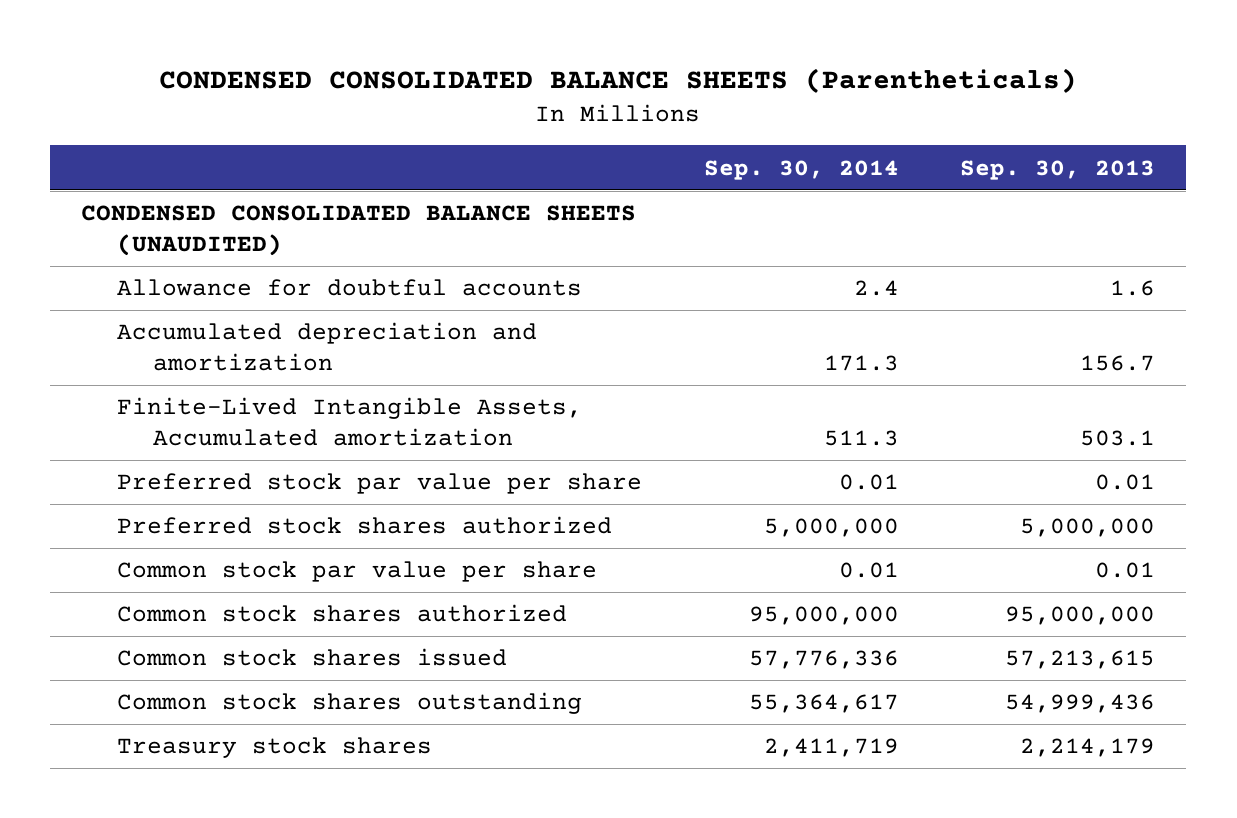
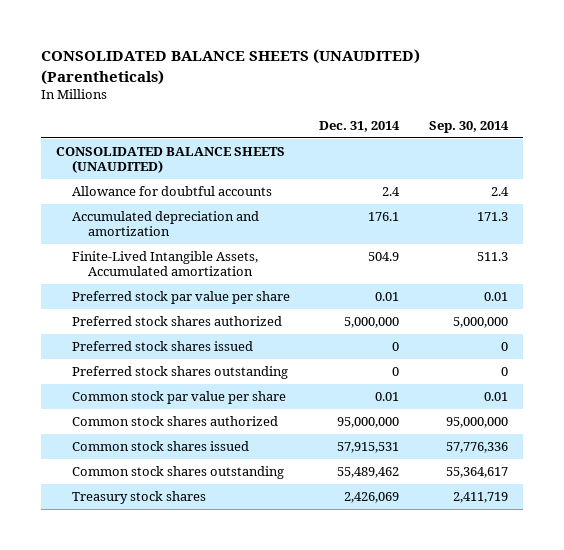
[159,68,1078,94] CONDENSED CONSOLIDATED BALANCE SHEETS (Parentheticals) -> [41,49,421,85] CONSOLIDATED BALANCE SHEETS (UNAUDITED) (Parentheticals)
[960,159,1156,180] Sep. 30, 2013 -> none
none -> [319,120,401,132] Dec. 31, 2014
[81,205,637,256] CONDENSED CONSOLIDATED BALANCE SHEETS (UNAUDITED) -> [55,147,285,174] CONSOLIDATED BALANCE SHEETS (UNAUDITED)
none -> [72,341,254,352] Preferred stock shares issued
none -> [72,366,289,380] Preferred stock shares outstanding

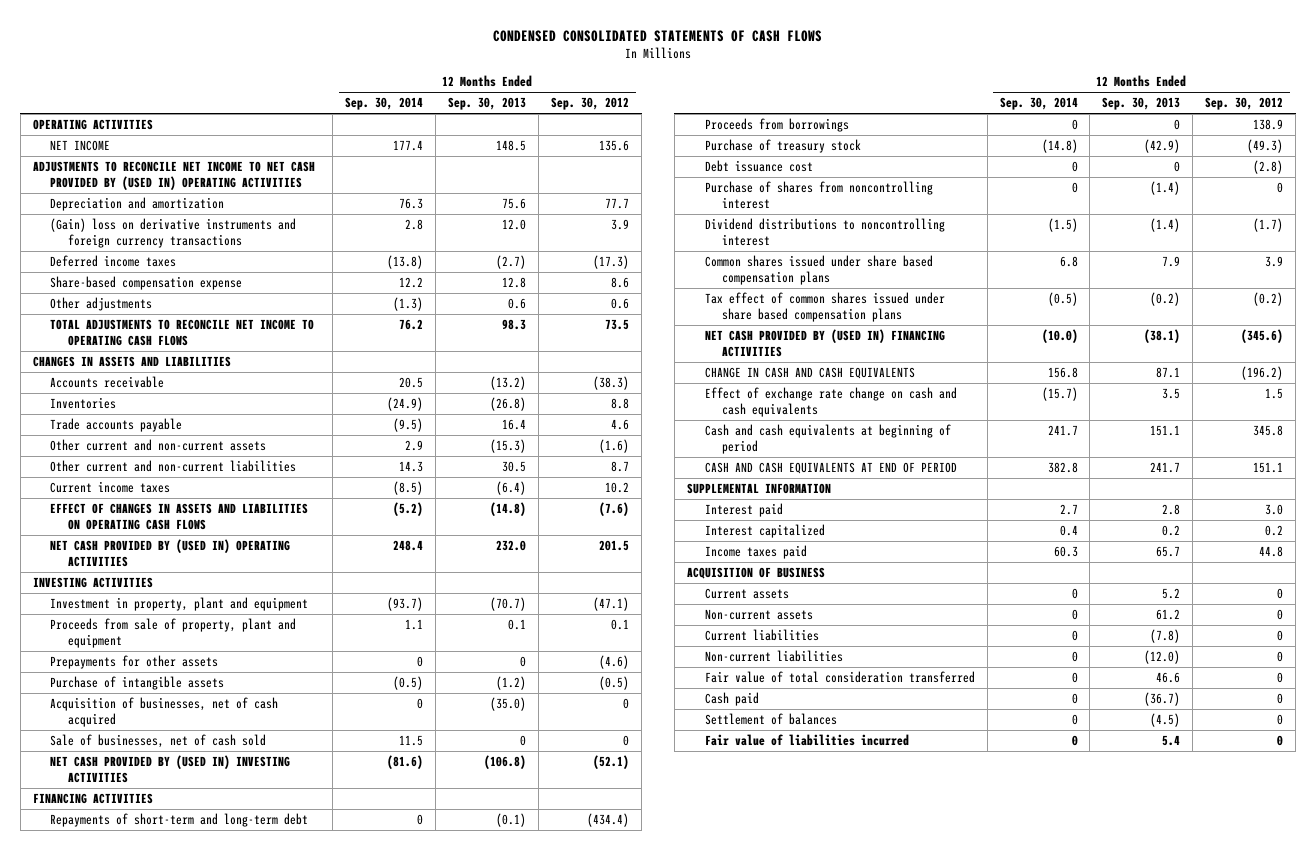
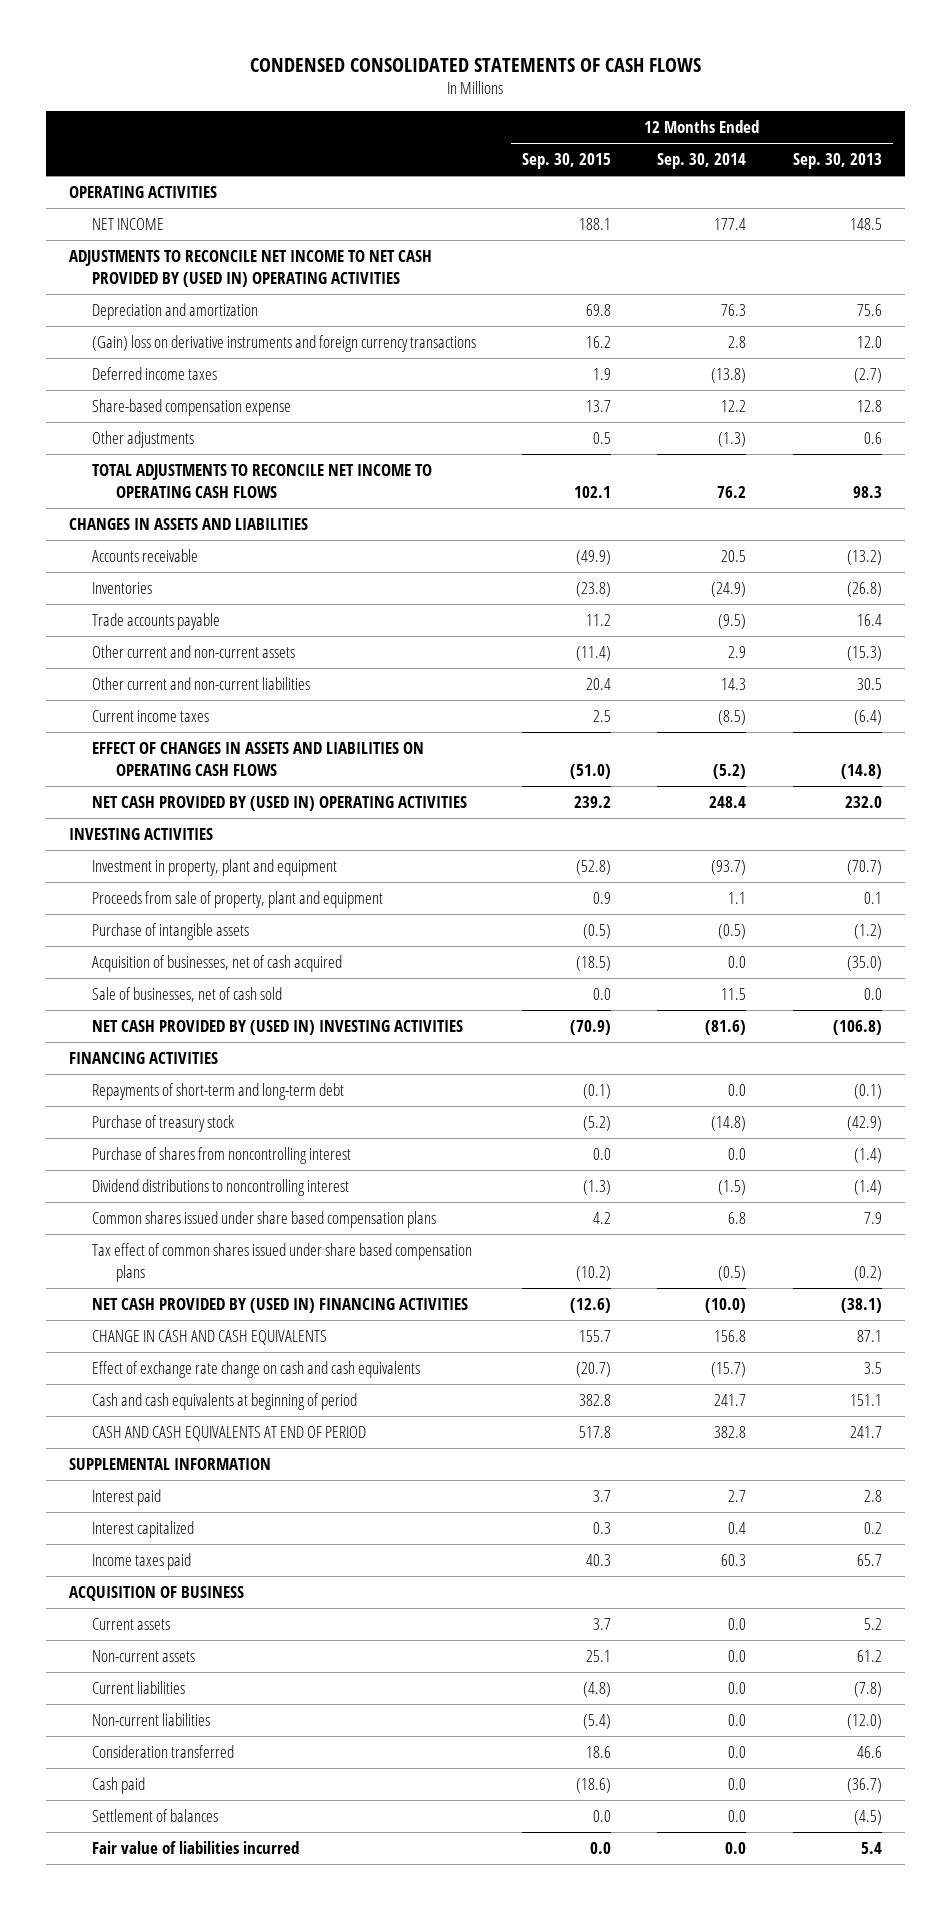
[551,97,630,111] Sep. 30, 2012 -> none
none -> [522,153,612,170] Sep. 30, 2015
[50,655,219,670] Prepayments for other assets -> none
[417,698,424,710] 0 -> [728,956,747,969] 0.0
[520,735,527,747] 0 -> [863,988,882,1001] 0.0
[704,118,849,133] Proceeds from borrowings -> none
[417,814,424,826] 0 -> [728,1084,747,1097] 0.0
[704,160,813,173] Debt issuance cost -> none
[1071,182,1078,194] 0 -> [728,1148,747,1161] 0.0
[1071,588,1078,600] 0 -> [728,1618,747,1631] 0.0
[1071,609,1078,621] 0 -> [728,1650,747,1663] 0.0
[1071,630,1078,642] 0 -> [728,1682,747,1695] 0.0
[1071,651,1078,663] 0 -> [728,1714,747,1727] 0.0
[704,671,975,684] Fair value of total consideration transferred -> [92,1745,235,1759] Consideration transferred
[1071,672,1078,684] 0 -> [728,1746,747,1759] 0.0
[1071,693,1078,705] 0 -> [728,1778,747,1791] 0.0
[1071,714,1078,726] 0 -> [728,1810,747,1823] 0.0
[1071,735,1078,747] 0 -> [725,1842,747,1855] 0.0

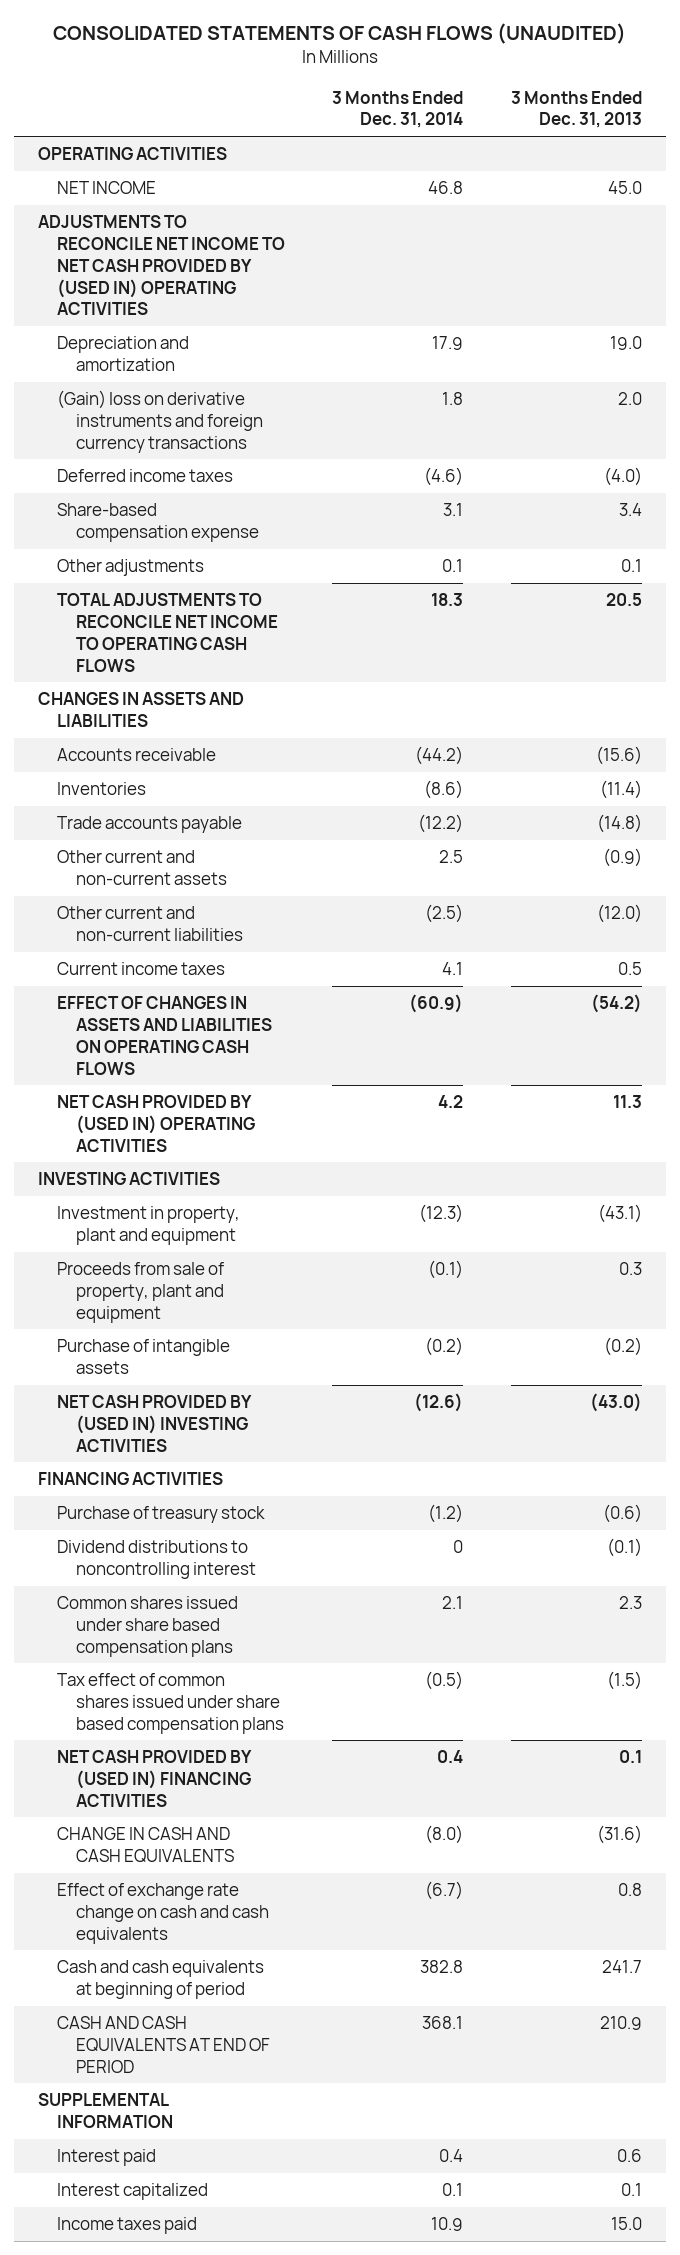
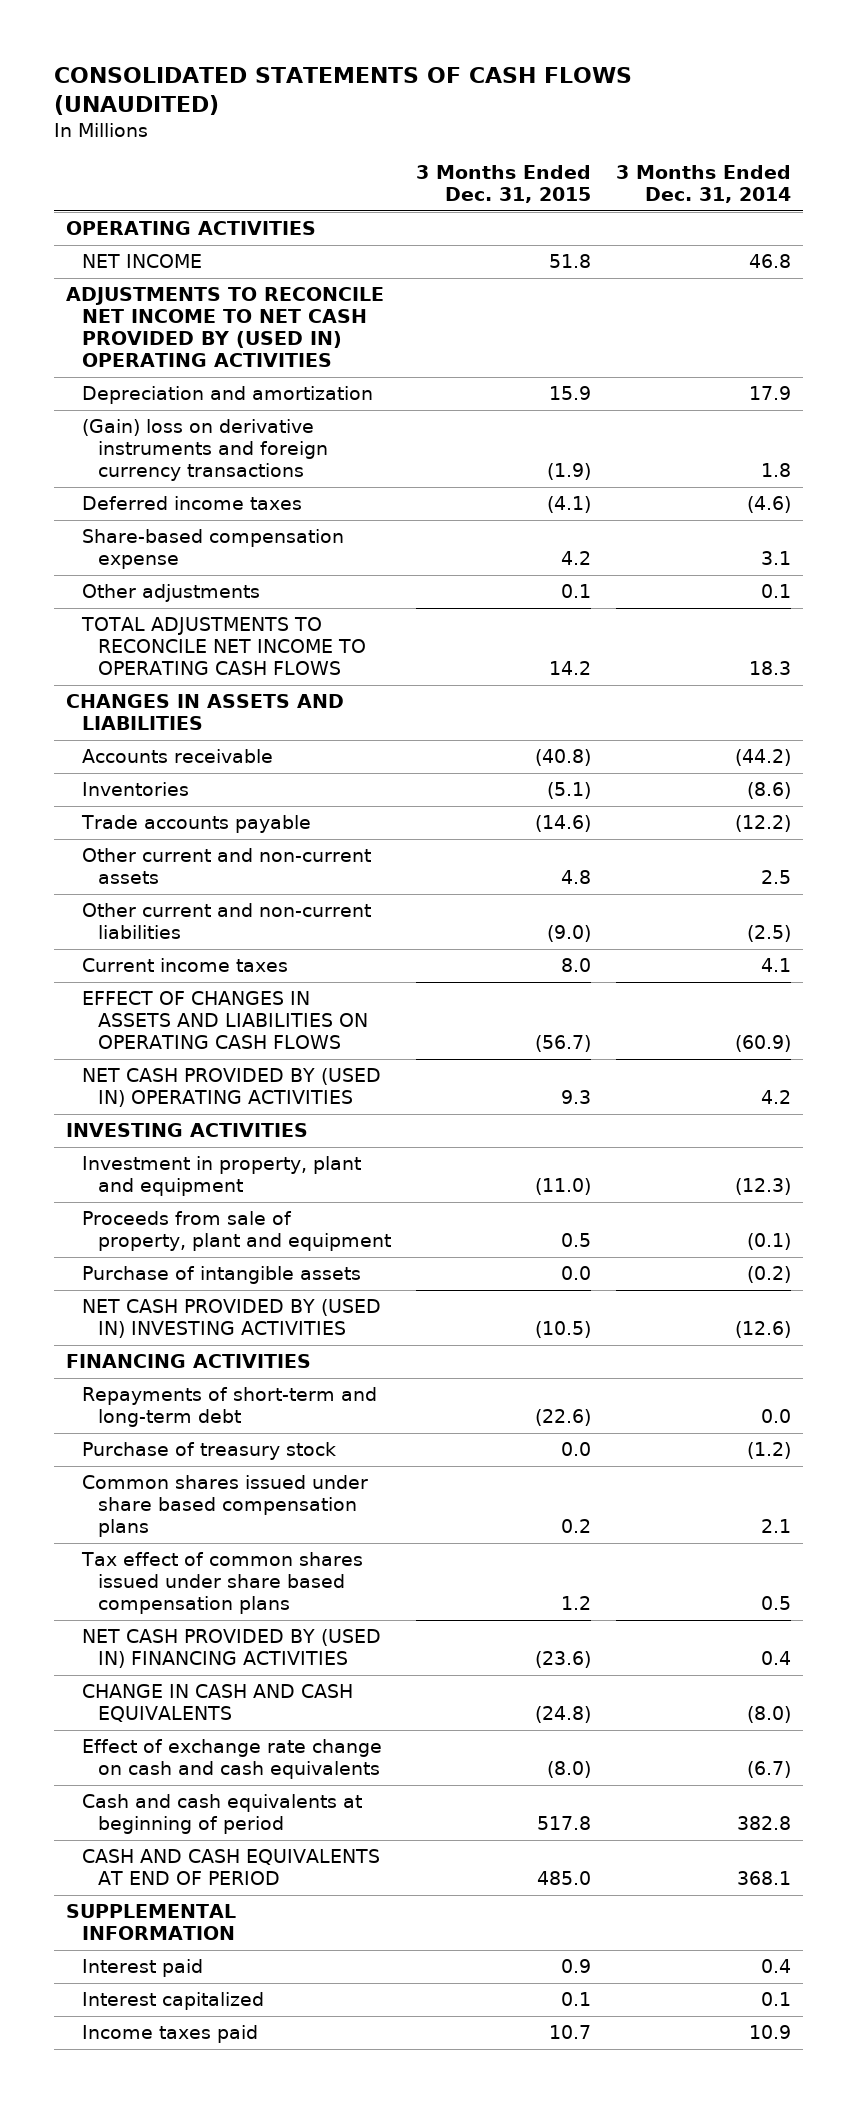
[511,90,643,129] 3 Months Ended Dec. 31, 2013 -> none
none -> [415,165,591,204] 3 Months Ended Dec. 31, 2015
none -> [82,1387,378,1428] Repayments of short-term and long-term debt
[56,1540,256,1579] Dividend distributions to noncontrolling interest -> none
[425,1671,464,1691] (0.5) -> [760,1596,791,1611] 0.5

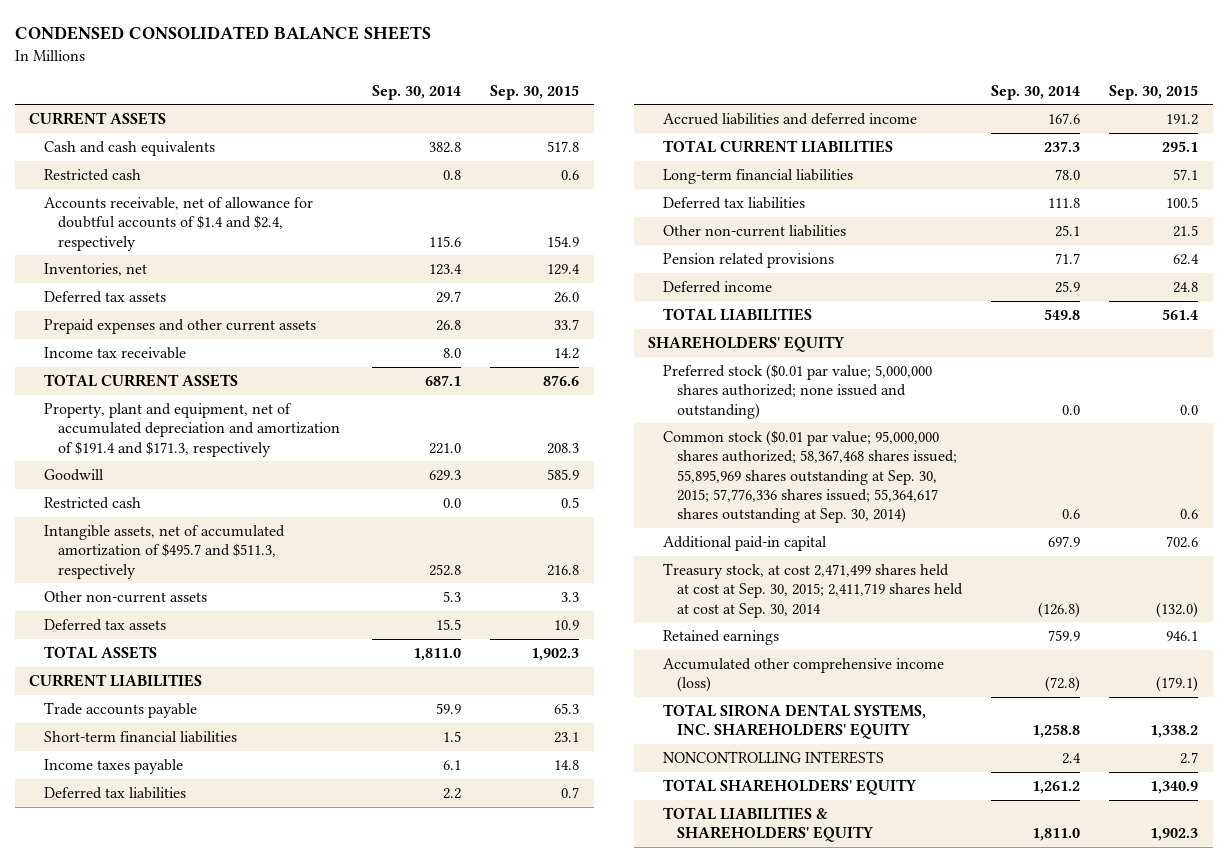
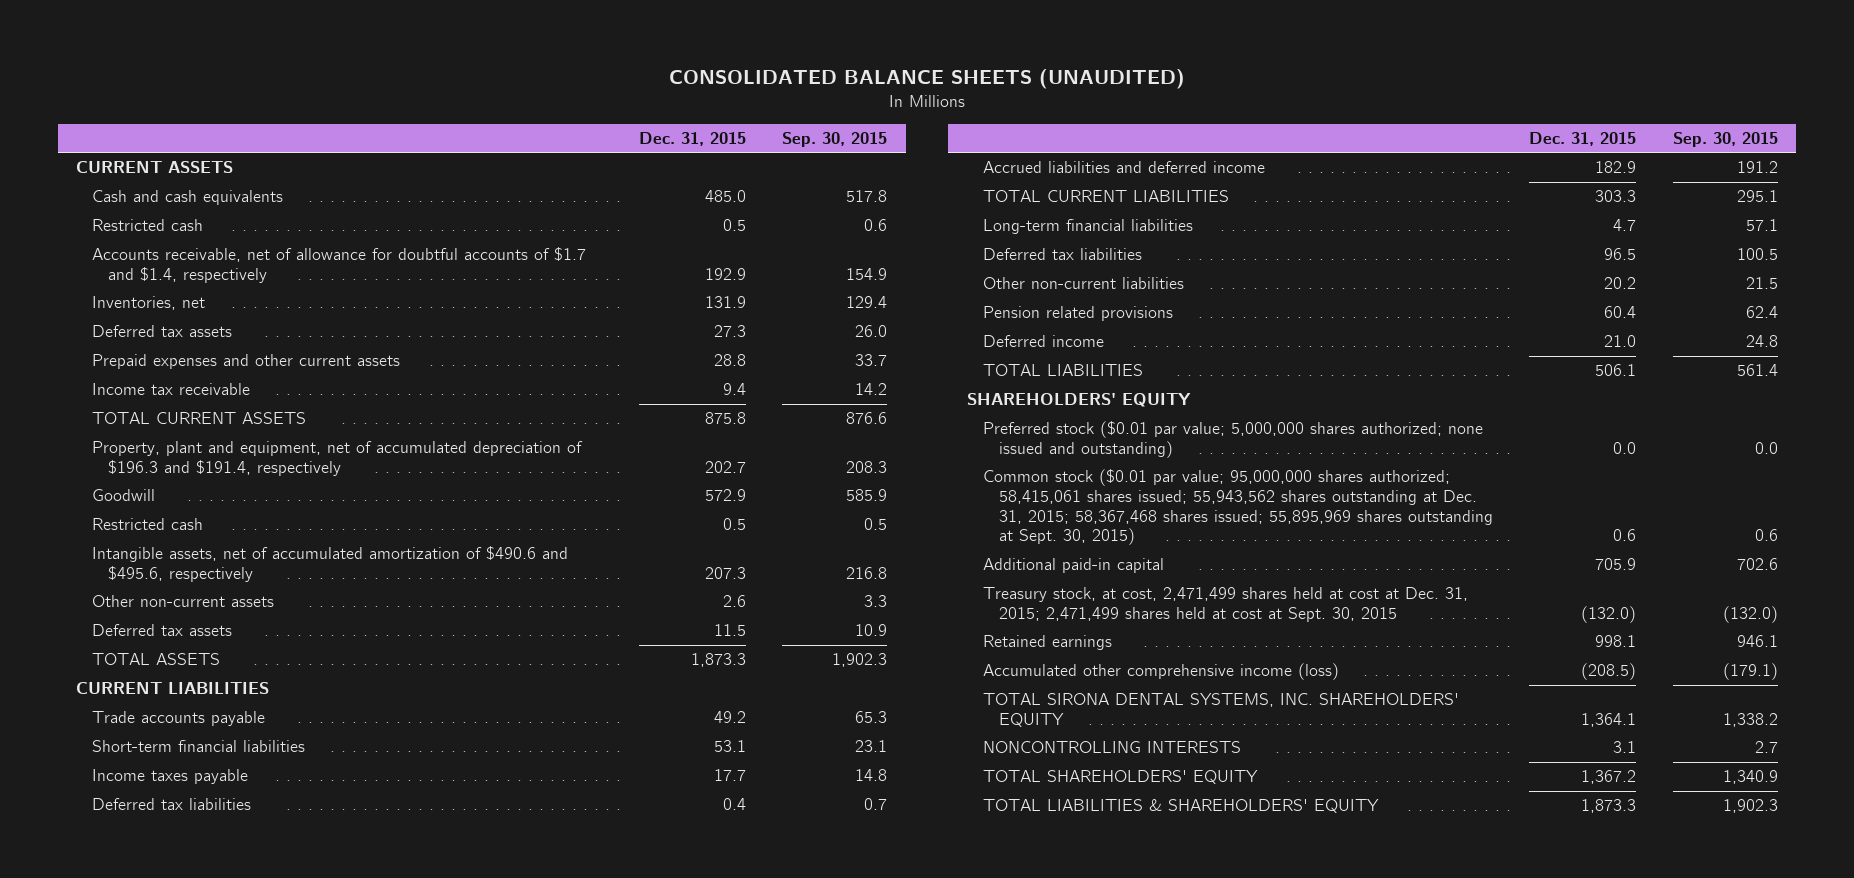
[14,26,431,41] CONDENSED CONSOLIDATED BALANCE SHEETS -> [668,68,1185,89] CONSOLIDATED BALANCE SHEETS (UNAUDITED)
[372,84,462,100] Sep. 30, 2014 -> none
none -> [638,131,746,146] Dec. 31, 2015
[43,197,313,251] Accounts receivable, net of allowance for doubtful accounts of $1.4 and $2.4, respectively -> [92,247,587,283] Accounts receivable, net of allowance for doubtful accounts of $1.7 and $1.4, respectively
[43,403,341,457] Property, plant and equipment, net of accumulated depreciation and amortization of $191.4 and $171.3, respectively -> [92,441,584,476] Property, plant and equipment, net of accumulated depreciation of $196.3 and $191.4, respectively
[43,525,285,579] Intangible assets, net of accumulated amortization of $495.7 and $511.3, respectively -> [92,546,569,582] Intangible assets, net of accumulated amortization of $490.6 and $495.6, respectively
[662,430,957,524] Common stock ($0.01 par value; 95,000,000 shares authorized; 58,367,468 shares issued; 55,895,969 shares outstanding at Sep. 30, 2015; 57,776,336 shares issued; 55,364,617 shares outstanding at Sep. 30, 2014) -> [982,469,1493,546] Common stock ($0.01 par value; 95,000,000 shares authorized; 58,415,061 shares issued; 55,943,562 shares outstanding at Dec. 31, 2015; 58,367,468 shares issued; 55,895,969 shares outstanding at Sept. 30, 2015)
[662,563,963,618] Treasury stock, at cost 2,471,499 shares held at cost at Sep. 30, 2015; 2,411,719 shares held at cost at Sep. 30, 2014 -> [982,587,1468,622] Treasury stock, at cost, 2,471,499 shares held at cost at Dec. 31, 2015; 2,471,499 shares held at cost at Sept. 30, 2015

